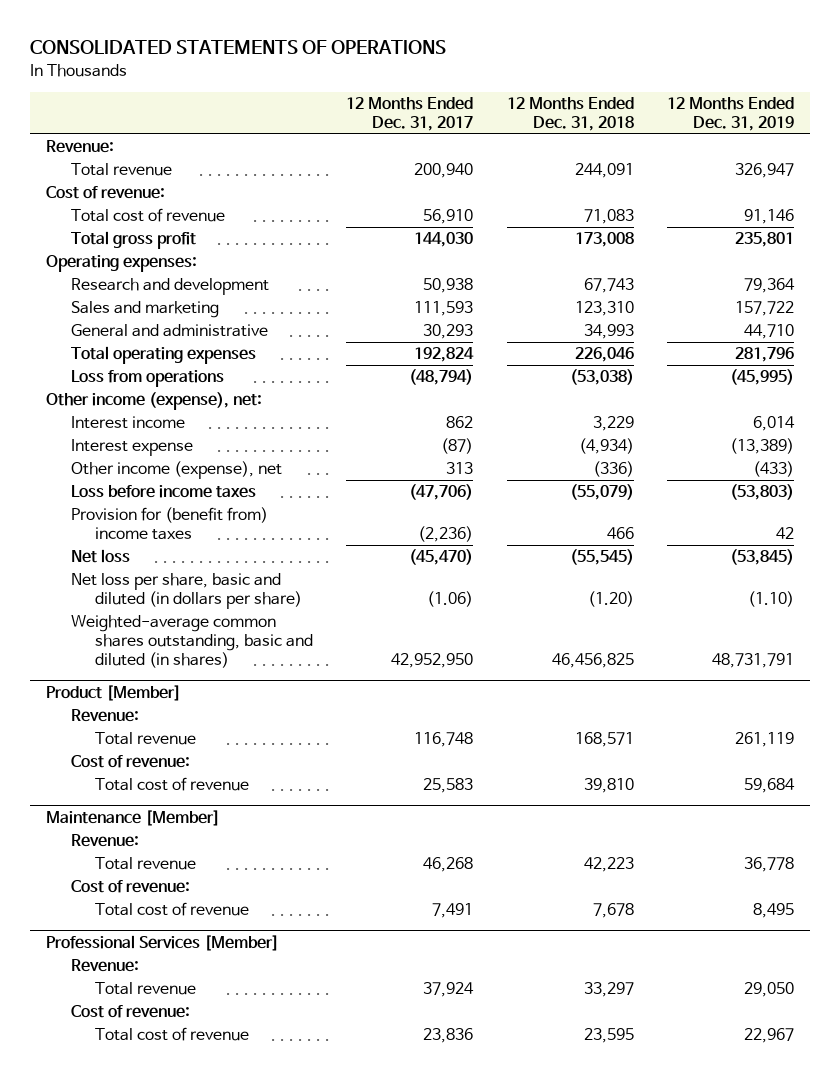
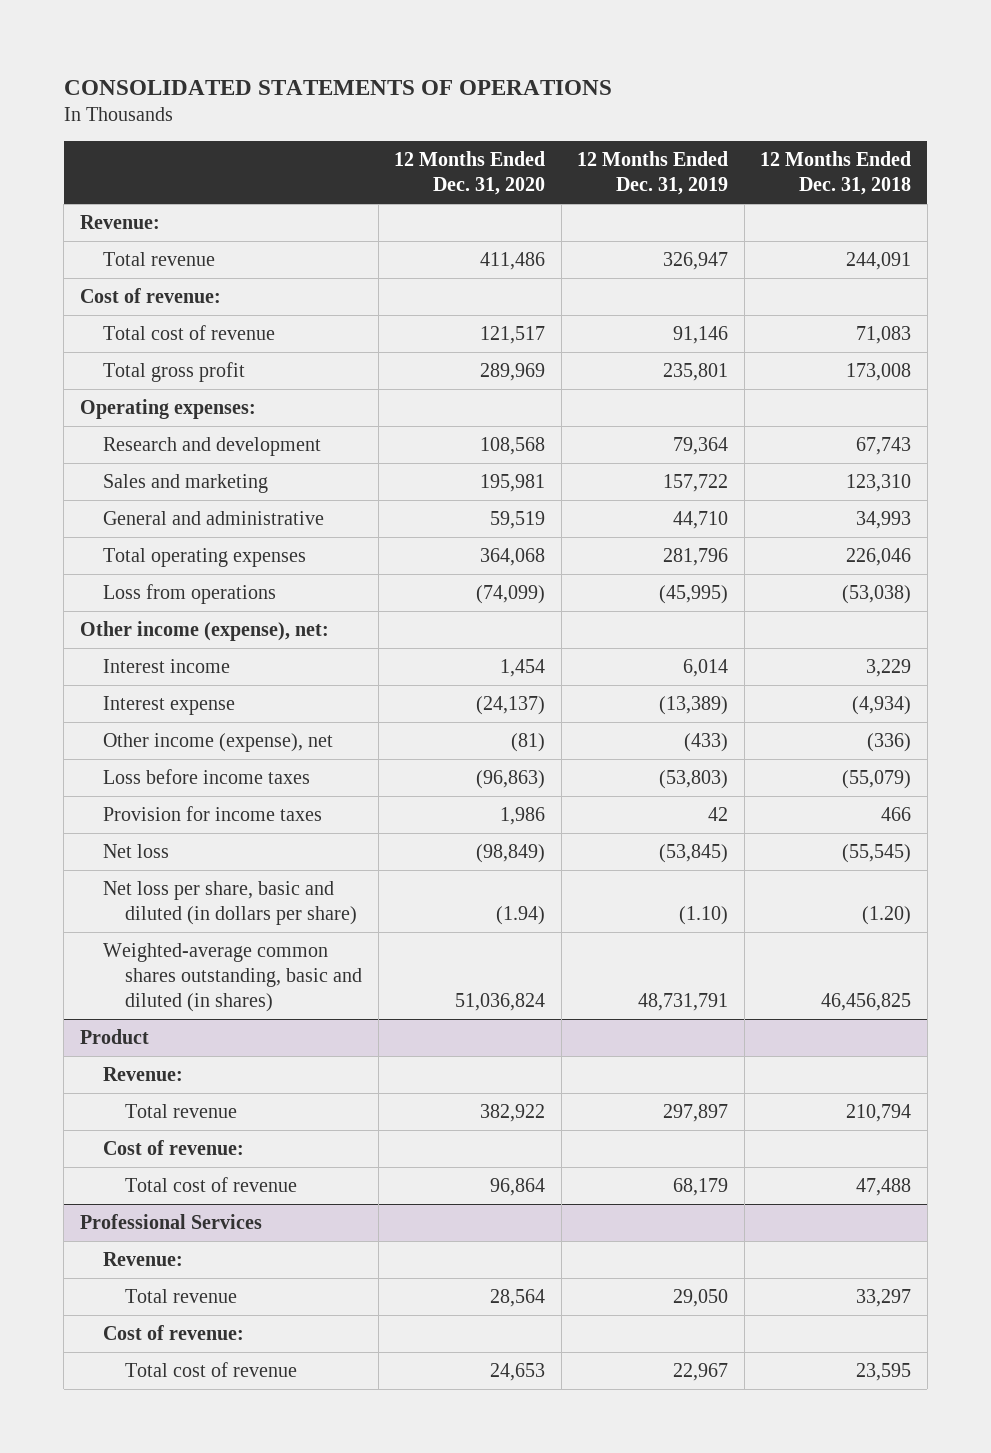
[346,97,474,131] 12 Months Ended Dec. 31, 2017 -> none
none -> [394,151,546,196] 12 Months Ended Dec. 31, 2020
[70,507,268,541] Provision for (benefit from) income taxes -> [102,805,322,821] Provision for income taxes
[70,709,139,723] Revenue: -> none
[95,732,197,746] Total revenue -> none
[70,755,190,769] Cost of revenue: -> none
[95,777,250,792] Total cost of revenue -> none
[46,809,221,826] Maintenance [Member] -> none
[46,684,182,701] Product [Member] -> [79,1028,149,1044] Product
[583,857,634,873] 42,223 -> [846,1103,912,1122] 210,794
[743,857,794,873] 36,778 -> [663,1103,729,1122] 297,897
[592,903,634,919] 7,678 -> [856,1177,912,1196] 47,488
[752,903,794,919] 8,495 -> [673,1177,729,1196] 68,179
[46,934,280,951] Professional Services [Member] -> [79,1213,262,1229] Professional Services

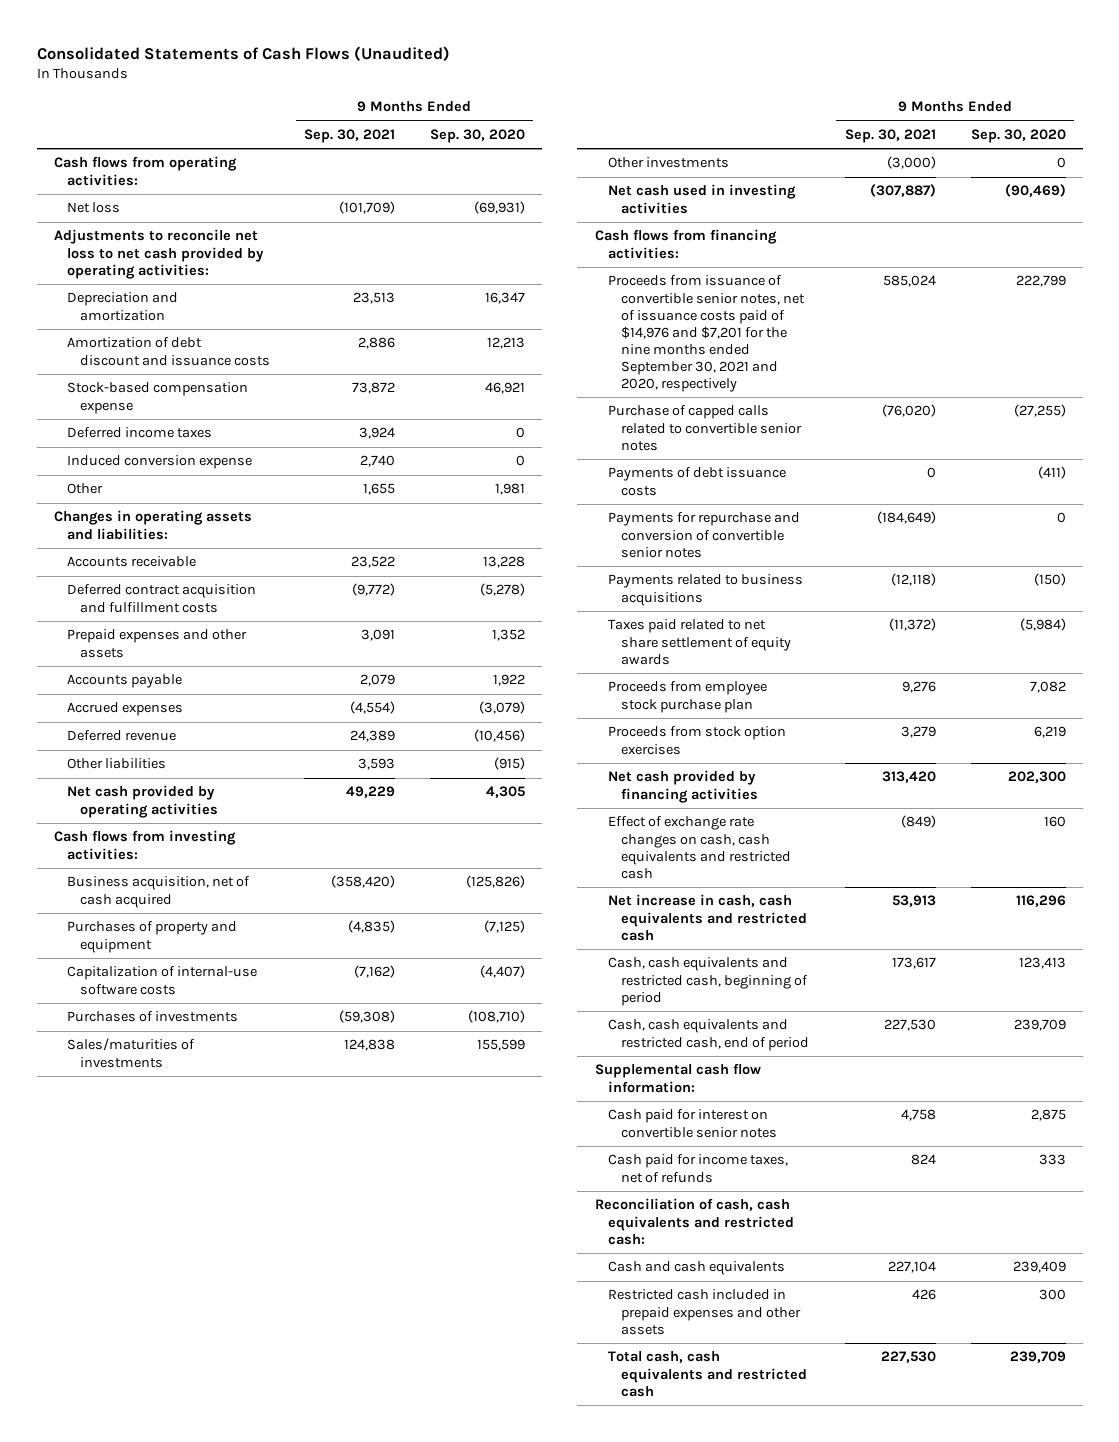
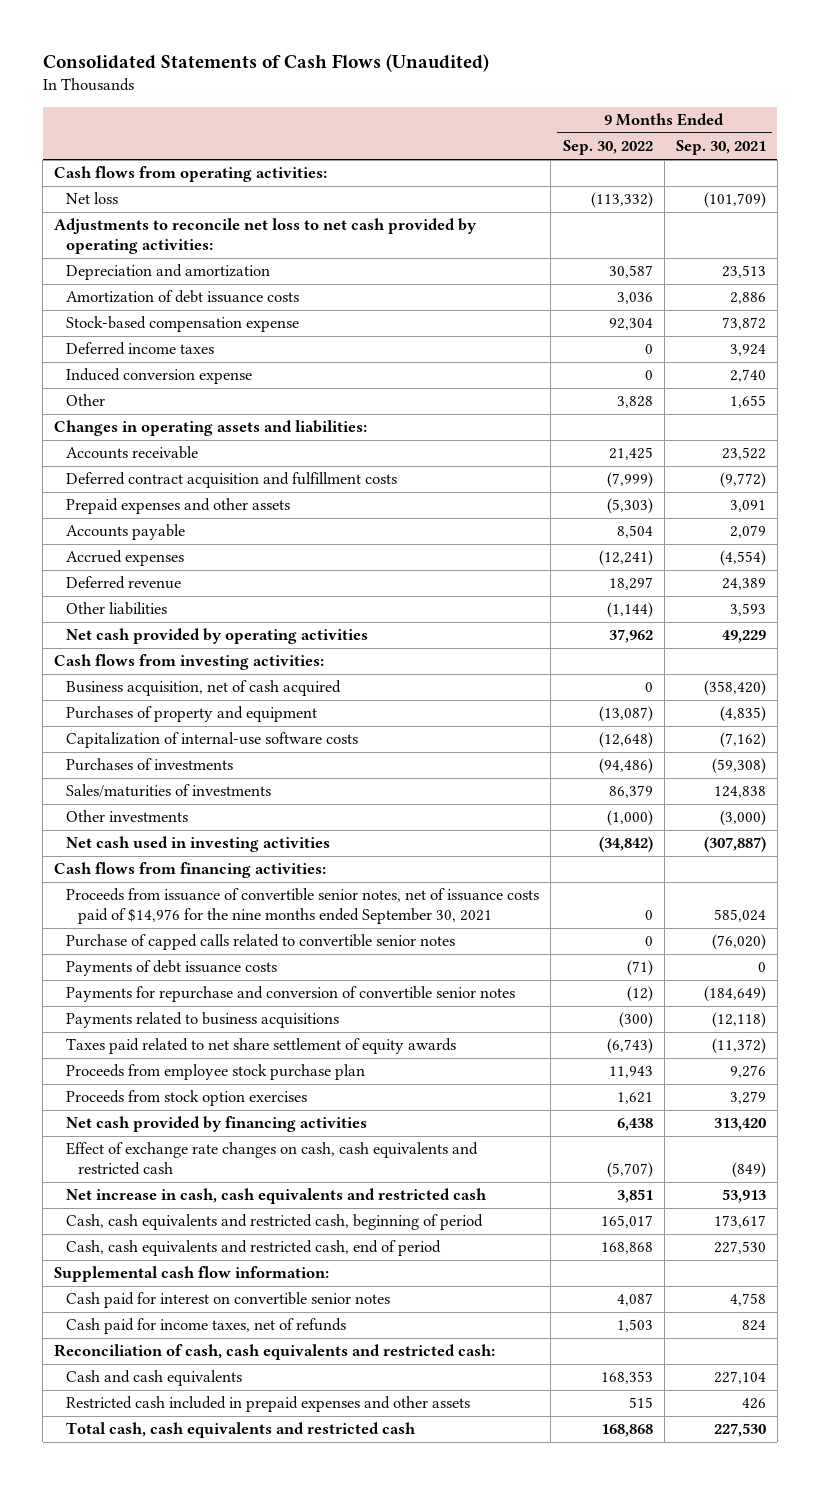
[429,128,525,143] Sep. 30, 2020 -> none
none -> [562,140,653,156] Sep. 30, 2022
[66,337,270,366] Amortization of debt discount and issuance costs -> [66,290,300,304] Amortization of debt issuance costs
[607,275,805,392] Proceeds from issuance of convertible senior notes, net of issuance costs paid of $14,976 and $7,201 for the nine months ended September 30, 2021 and 2020, respectively -> [66,888,540,924] Proceeds from issuance of convertible senior notes, net of issuance costs paid of $14,976 for the nine months ended September 30, 2021

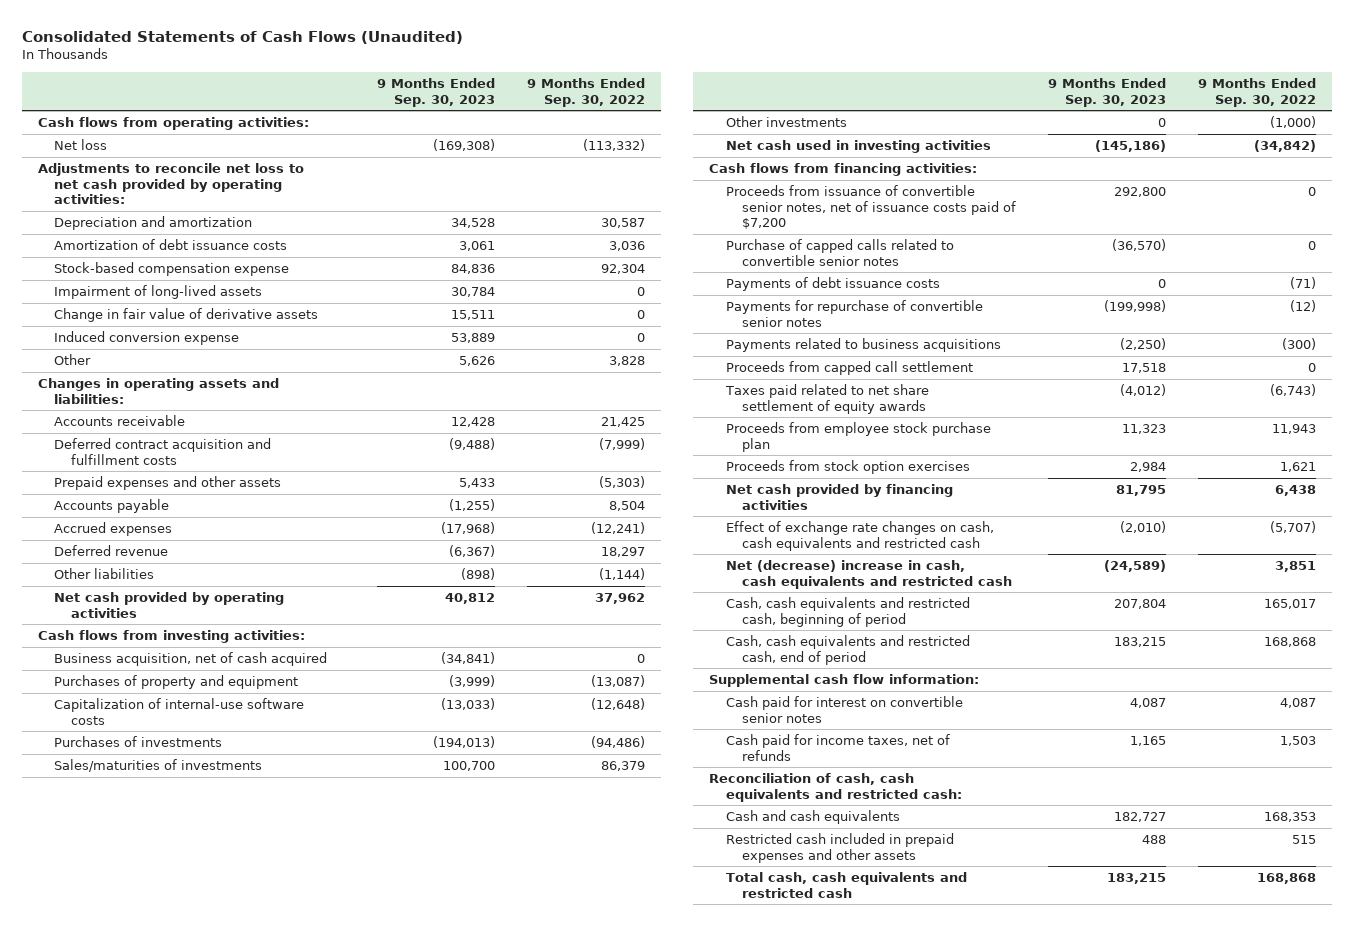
[675,140,766,156] Sep. 30, 2021 -> none
none -> [376,78,495,107] 9 Months Ended Sep. 30, 2023
[66,342,215,356] Deferred income taxes -> none
none -> [54,284,263,299] Impairment of long-lived assets
none -> [54,307,319,322] Change in fair value of derivative assets
[66,888,540,924] Proceeds from issuance of convertible senior notes, net of issuance costs paid of $14,976 for the nine months ended September 30, 2021 -> [725,184,1016,230] Proceeds from issuance of convertible senior notes, net of issuance costs paid of $7,200
[66,986,516,1003] Payments for repurchase and conversion of convertible senior notes -> [725,299,983,327] Payments for repurchase of convertible senior notes
none -> [725,360,973,375] Proceeds from capped call settlement
[66,1188,488,1205] Net increase in cash, cash equivalents and restricted cash -> [725,559,1012,589] Net (decrease) increase in cash, cash equivalents and restricted cash

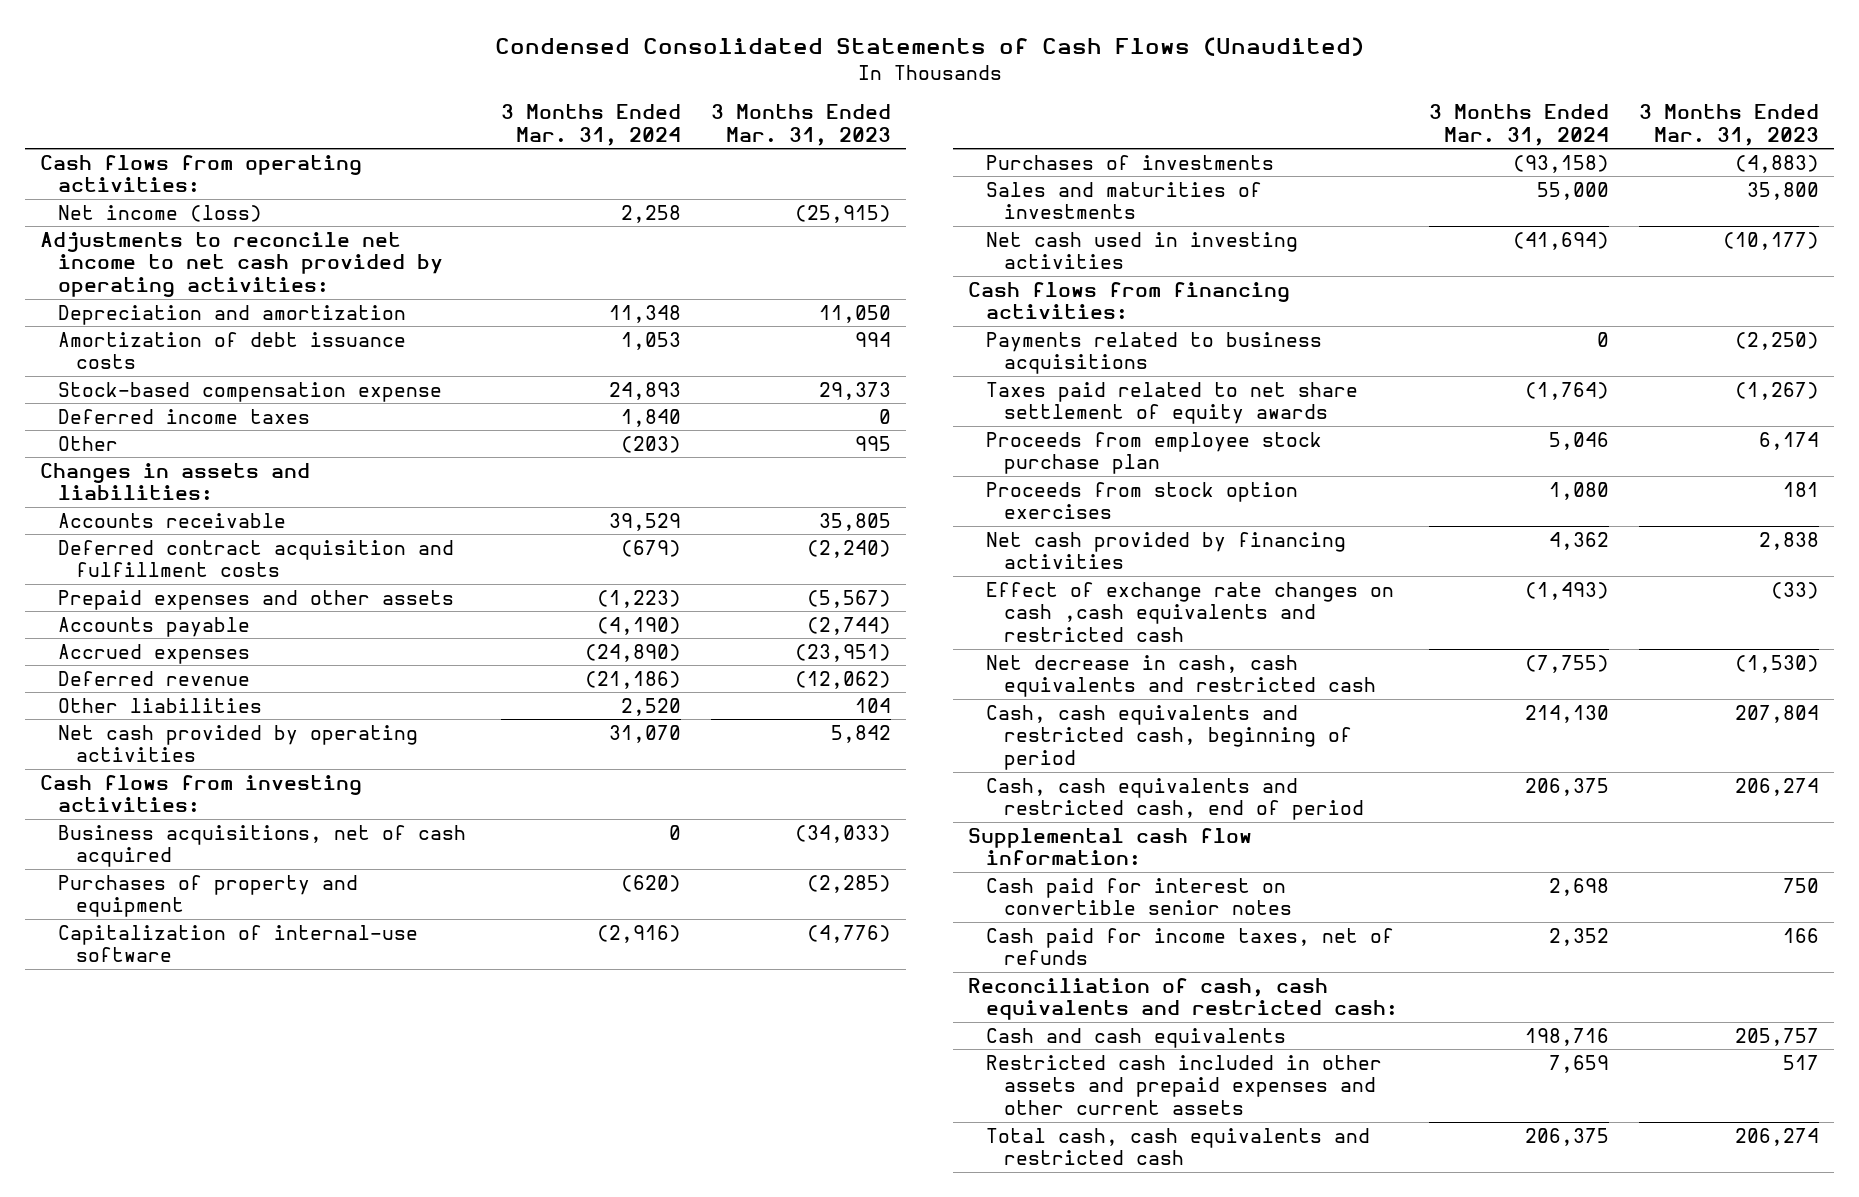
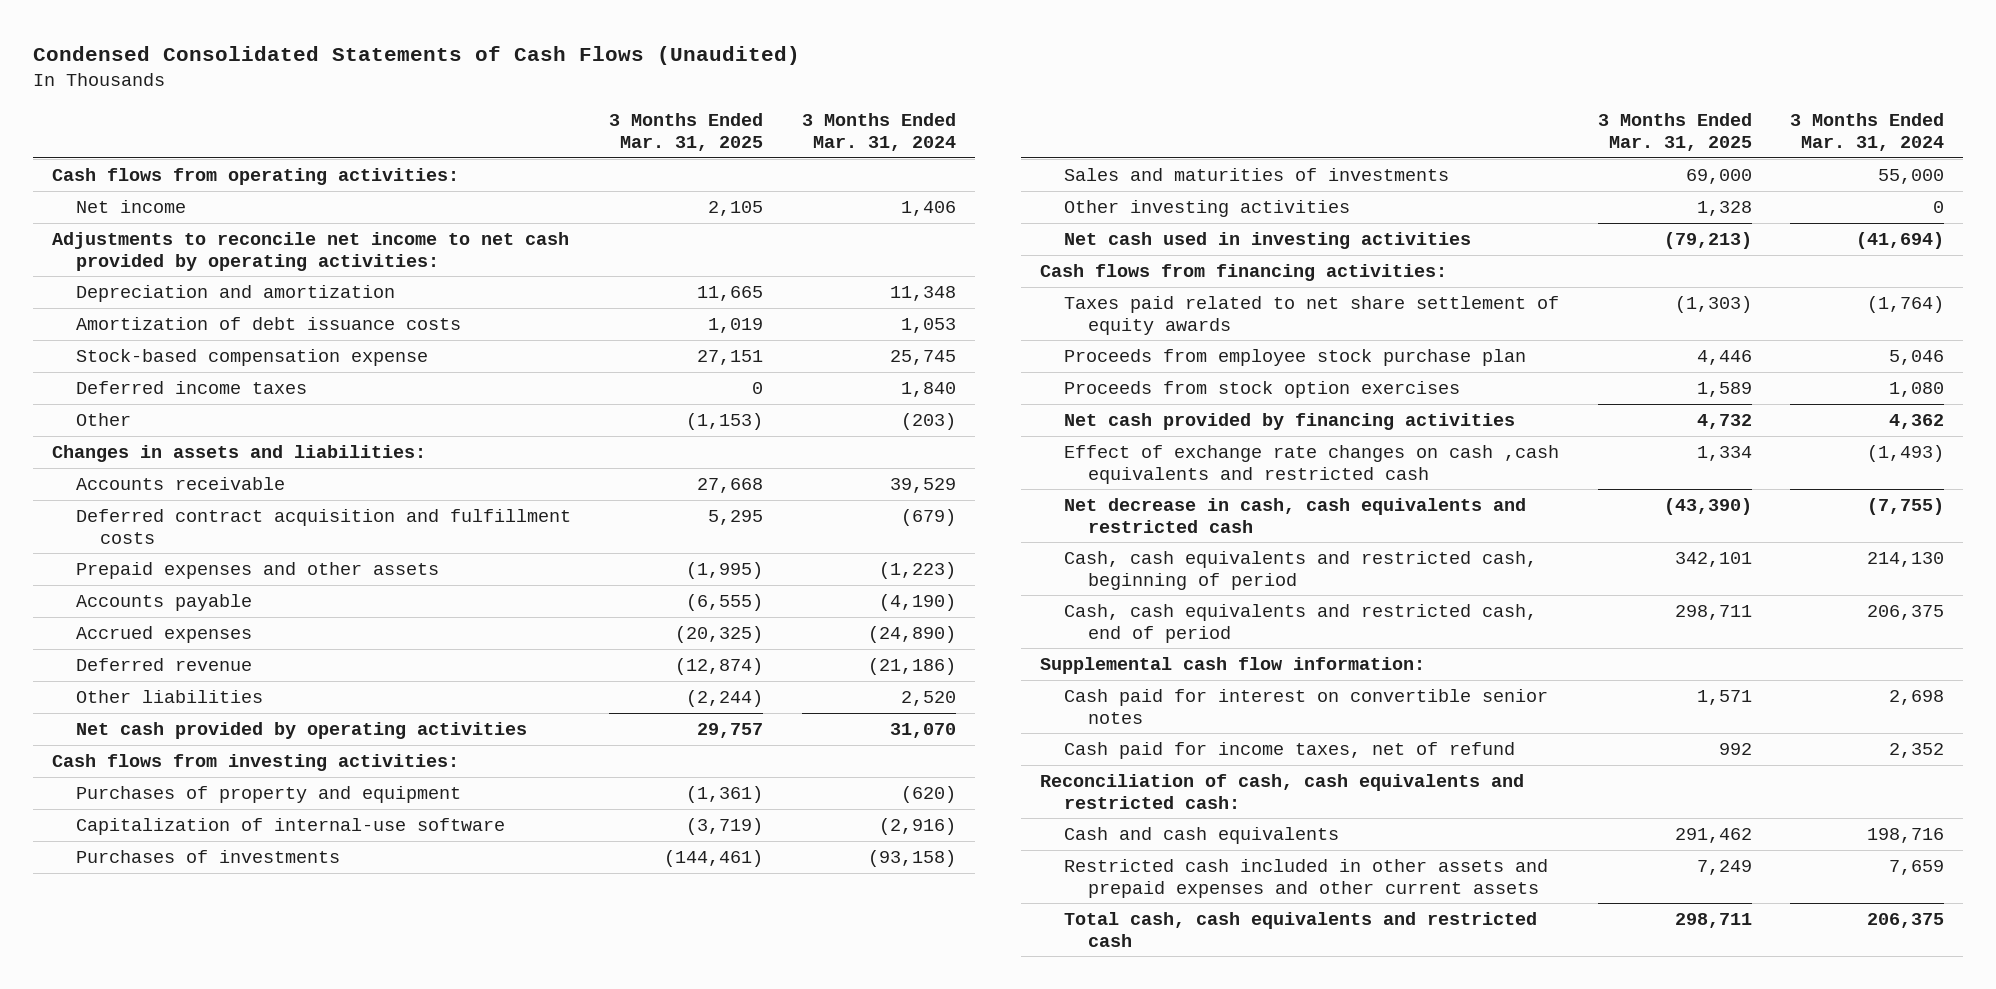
[710,104,891,146] 3 Months Ended Mar. 31, 2023 -> none
none -> [609,113,764,151] 3 Months Ended Mar. 31, 2025
[58,204,263,222] Net income (loss) -> [75,199,186,213] Net income
[620,204,681,223] 2,258 -> [900,200,956,216] 1,406
[608,381,681,400] 24,893 -> [889,349,956,365] 25,745
[58,824,467,868] Business acquisitions, net of cash acquired -> none
none -> [1064,199,1351,217] Other investing activities
[986,331,1323,375] Payments related to business acquisitions -> none
[986,927,1395,966] Cash paid for income taxes, net of refunds -> [1064,741,1516,759] Cash paid for income taxes, net of refund

